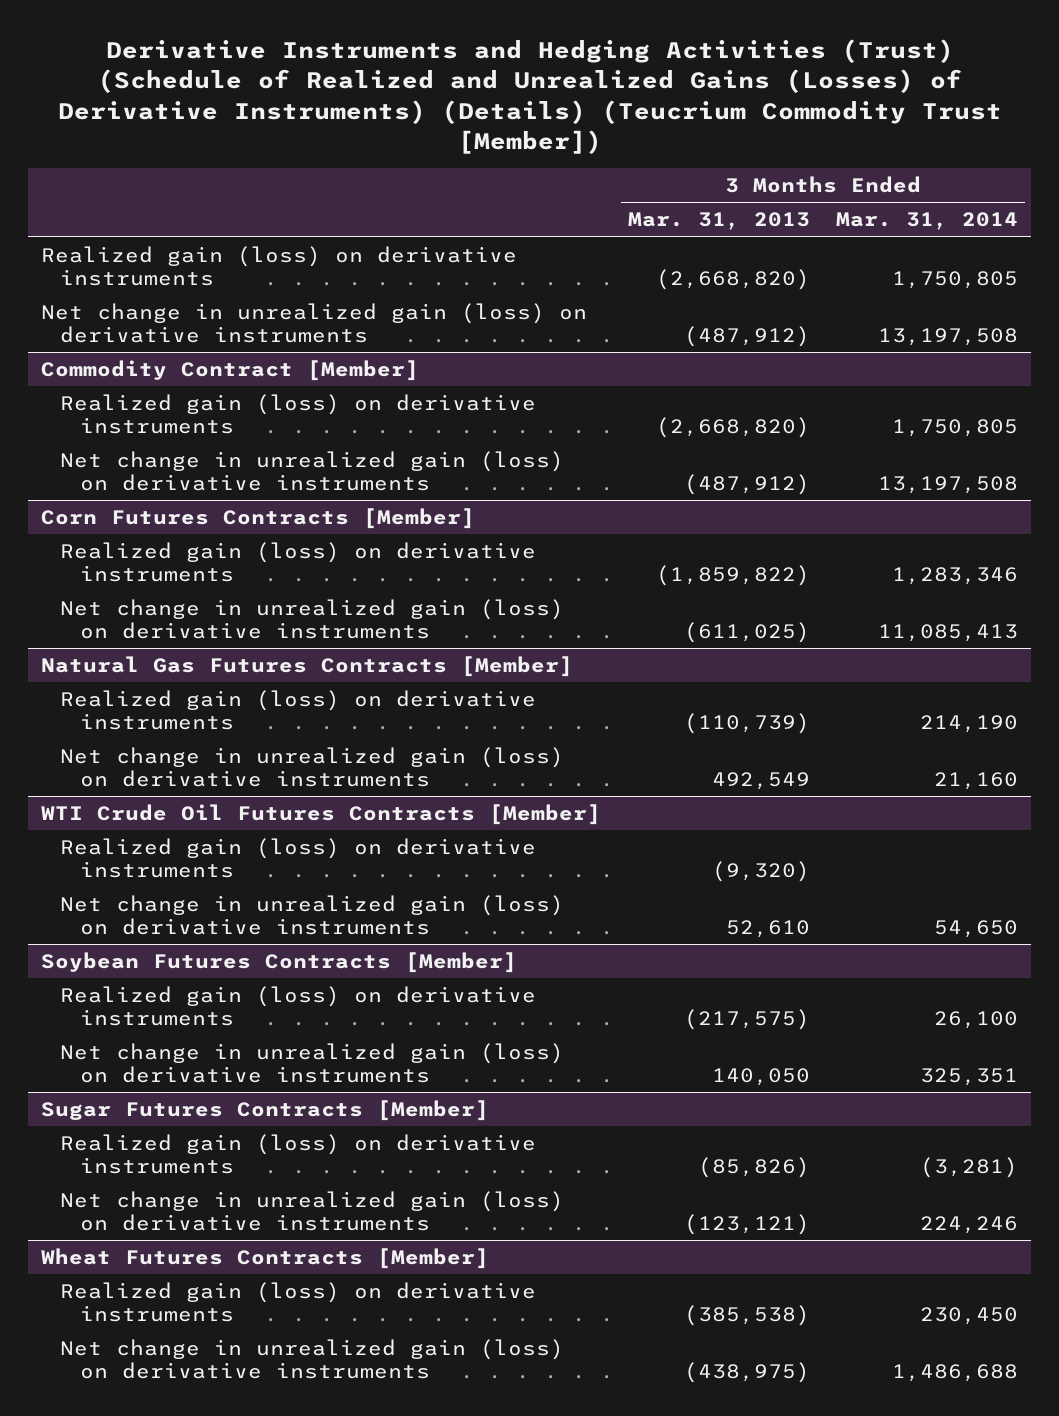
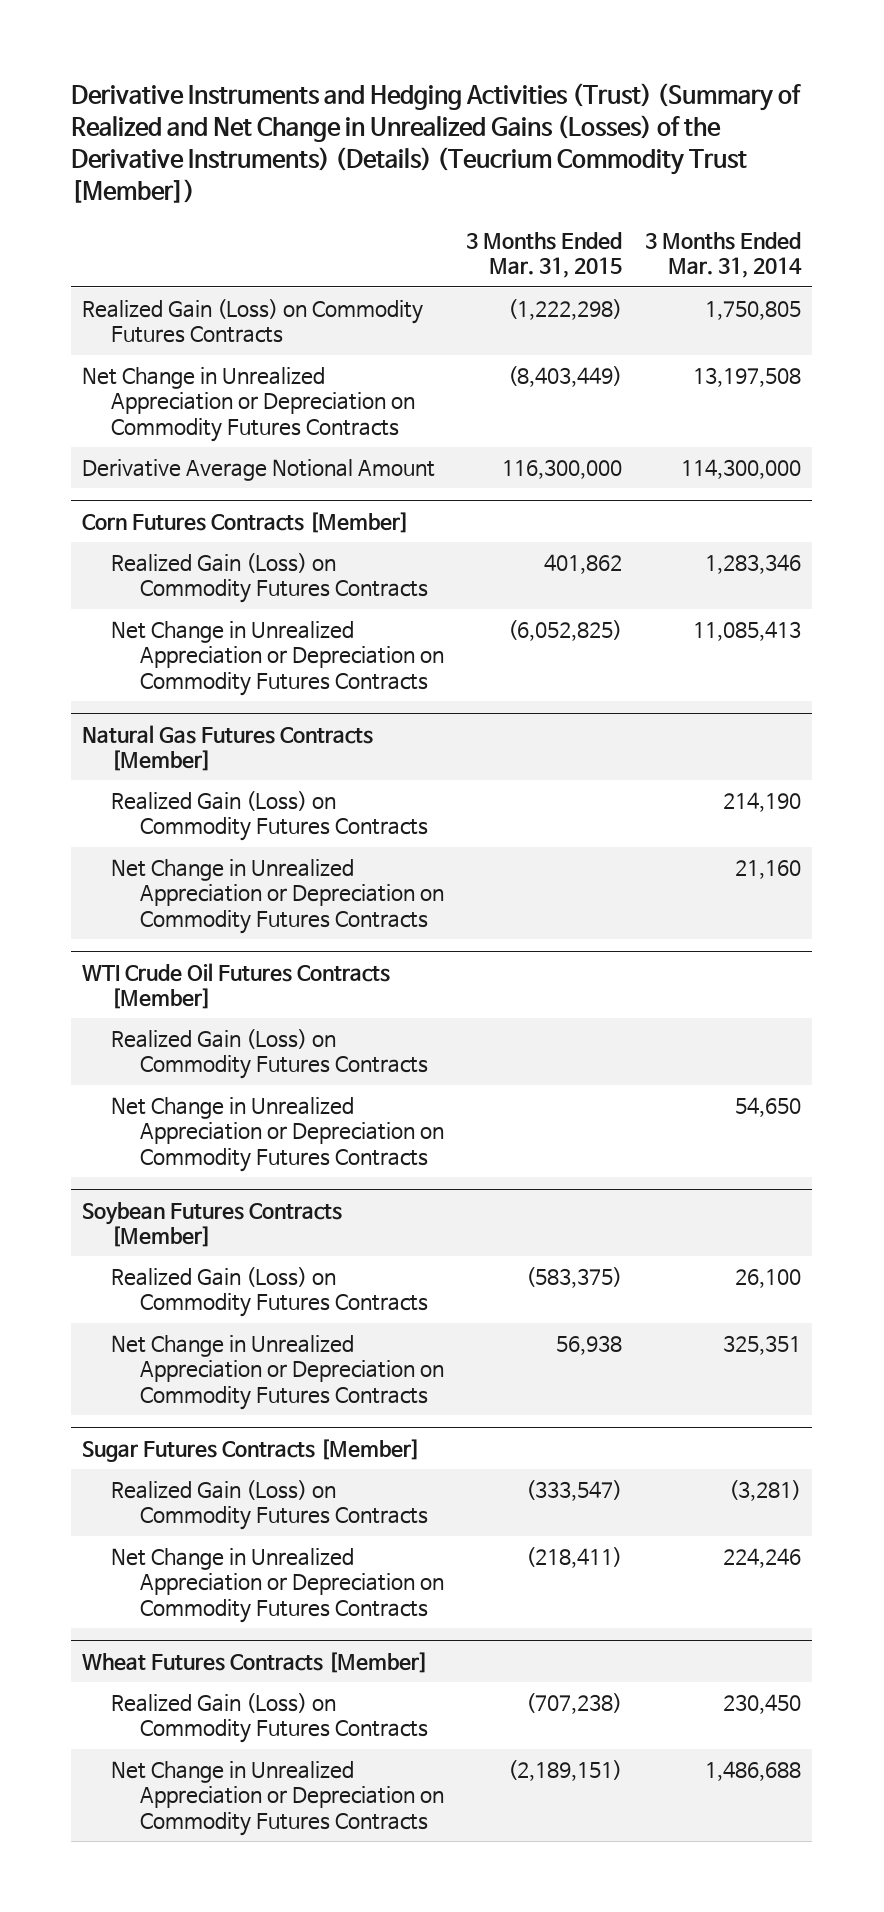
[57,39,1002,154] Derivative Instruments and Hedging Activities (Trust) (Schedule of Realized and Unrealized Gains (Losses) of Derivative Instruments) (Details) (Teucrium Commodity Trust [Member]) -> [71,83,802,204] Derivative Instruments and Hedging Activities (Trust) (Summary of Realized and Net Change in Unrealized Gains (Losses) of the Derivative Instruments) (Details) (Teucrium Commodity Trust [Member])
[627,212,810,231] Mar. 31, 2013 -> none
none -> [466,232,623,279] 3 Months Ended Mar. 31, 2015
[41,359,420,381] Commodity Contract [Member] -> none
[60,393,537,434] Realized gain (loss) on derivative instruments -> none
[60,450,565,491] Net change in unrealized gain (loss) on derivative instruments -> none
[41,245,518,286] Realized gain (loss) on derivative instruments -> [82,299,424,344] Realized Gain (Loss) on Commodity Futures Contracts
[41,302,588,343] Net change in unrealized gain (loss) on derivative instruments -> [82,367,416,442] Net Change in Unrealized Appreciation or Depreciation on Commodity Futures Contracts
none -> [82,459,436,482] Derivative Average Notional Amount
[60,541,537,582] Realized gain (loss) on derivative instruments -> [111,553,428,604] Realized Gain (Loss) on Commodity Futures Contracts
[60,598,565,639] Net change in unrealized gain (loss) on derivative instruments -> [111,621,444,696] Net Change in Unrealized Appreciation or Depreciation on Commodity Futures Contracts
[60,689,537,730] Realized gain (loss) on derivative instruments -> [111,791,428,842] Realized Gain (Loss) on Commodity Futures Contracts
[60,746,565,787] Net change in unrealized gain (loss) on derivative instruments -> [111,859,444,934] Net Change in Unrealized Appreciation or Depreciation on Commodity Futures Contracts
[60,837,537,878] Realized gain (loss) on derivative instruments -> [111,1029,428,1080] Realized Gain (Loss) on Commodity Futures Contracts
[60,894,565,935] Net change in unrealized gain (loss) on derivative instruments -> [111,1097,444,1172] Net Change in Unrealized Appreciation or Depreciation on Commodity Futures Contracts
[60,985,537,1026] Realized gain (loss) on derivative instruments -> [111,1267,428,1318] Realized Gain (Loss) on Commodity Futures Contracts
[60,1042,565,1083] Net change in unrealized gain (loss) on derivative instruments -> [111,1335,444,1410] Net Change in Unrealized Appreciation or Depreciation on Commodity Futures Contracts
[60,1133,537,1174] Realized gain (loss) on derivative instruments -> [111,1480,428,1531] Realized Gain (Loss) on Commodity Futures Contracts
[60,1190,565,1231] Net change in unrealized gain (loss) on derivative instruments -> [111,1548,444,1623] Net Change in Unrealized Appreciation or Depreciation on Commodity Futures Contracts
[60,1281,537,1322] Realized gain (loss) on derivative instruments -> [111,1693,428,1744] Realized Gain (Loss) on Commodity Futures Contracts
[60,1338,565,1379] Net change in unrealized gain (loss) on derivative instruments -> [111,1761,444,1836] Net Change in Unrealized Appreciation or Depreciation on Commodity Futures Contracts

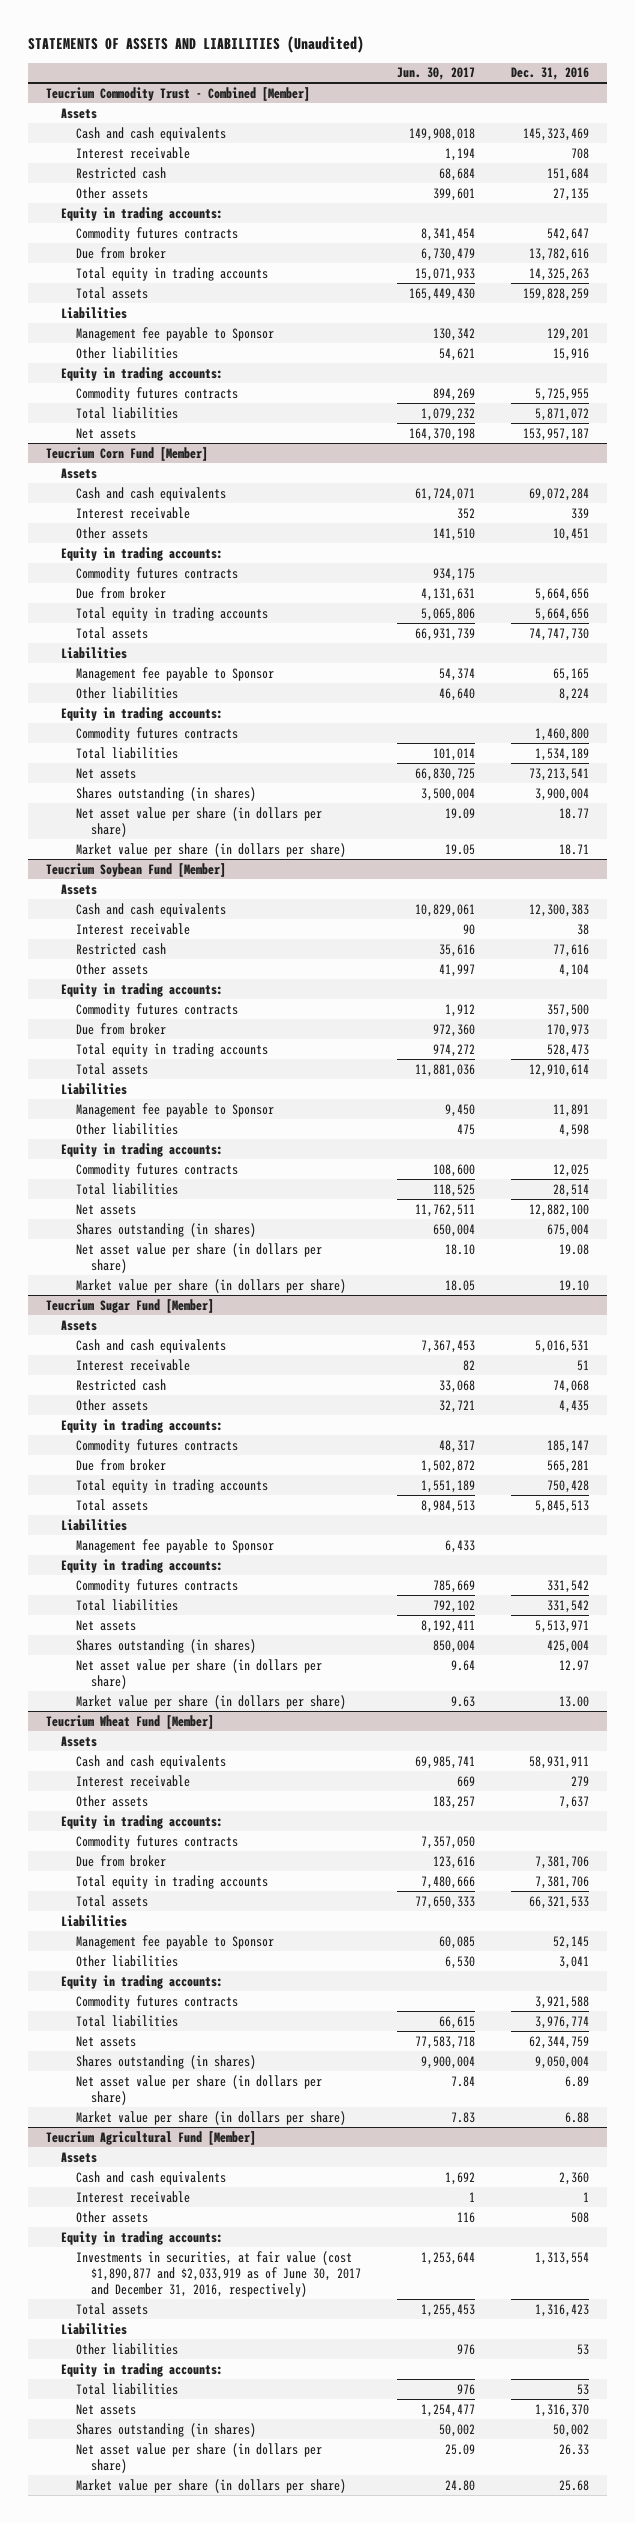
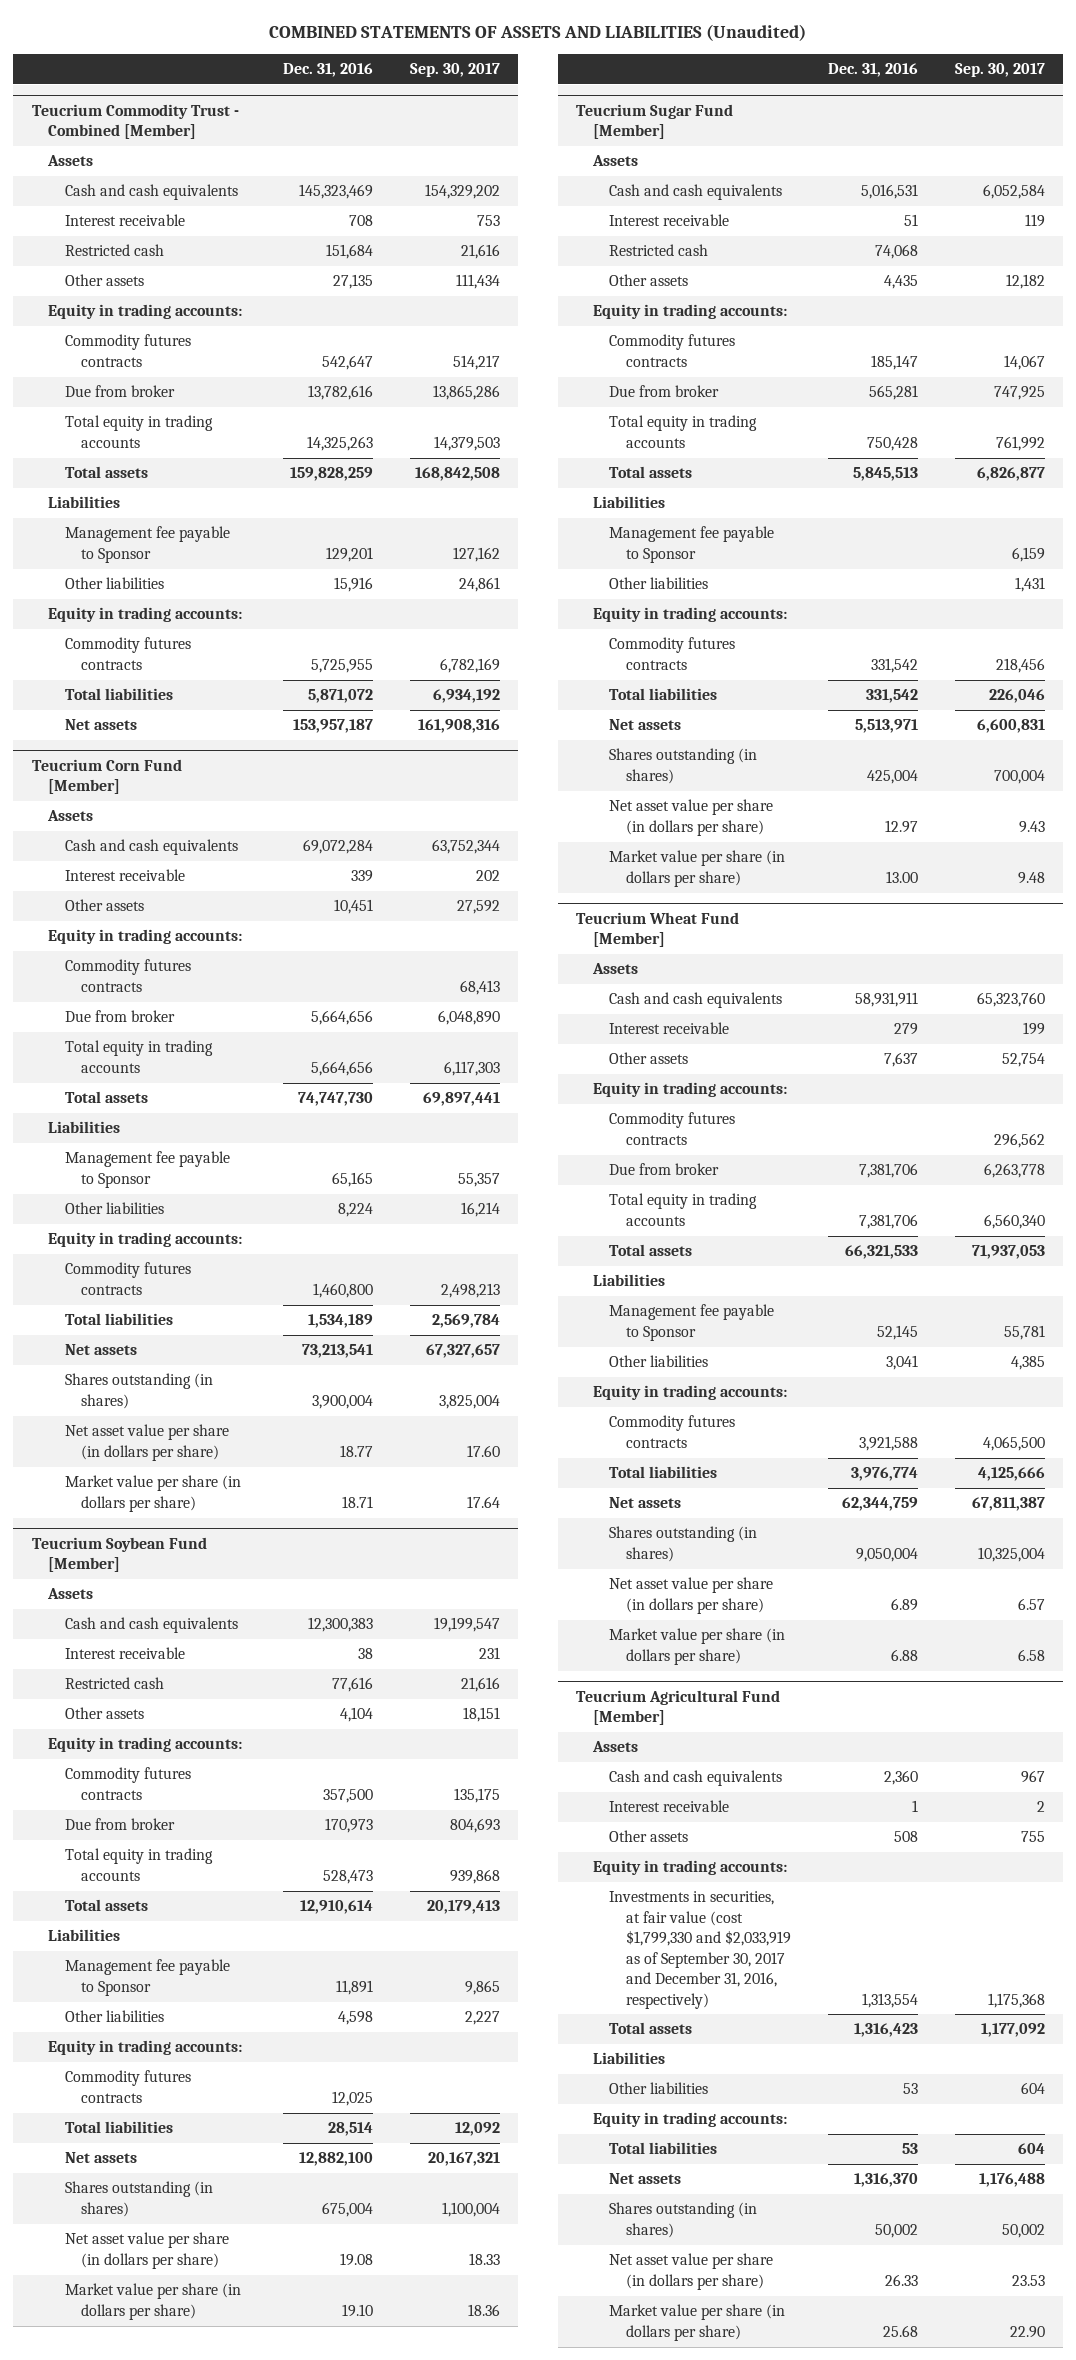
[27,35,364,53] STATEMENTS OF ASSETS AND LIABILITIES (Unaudited) -> [269,23,807,41] COMBINED STATEMENTS OF ASSETS AND LIABILITIES (Unaudited)
[397,67,476,81] Jun. 30, 2017 -> none
none -> [409,62,500,77] Sep. 30, 2017
none -> [609,577,709,590] Other liabilities
[76,2250,362,2297] Investments in securities, at fair value (cost $1,890,877 and $2,033,919 as of June 30, 2017 and December 31, 2016, respectively) -> [609,1891,791,2009] Investments in securities, at fair value (cost $1,799,330 and $2,033,919 as of September 30, 2017 and December 31, 2016, respectively)

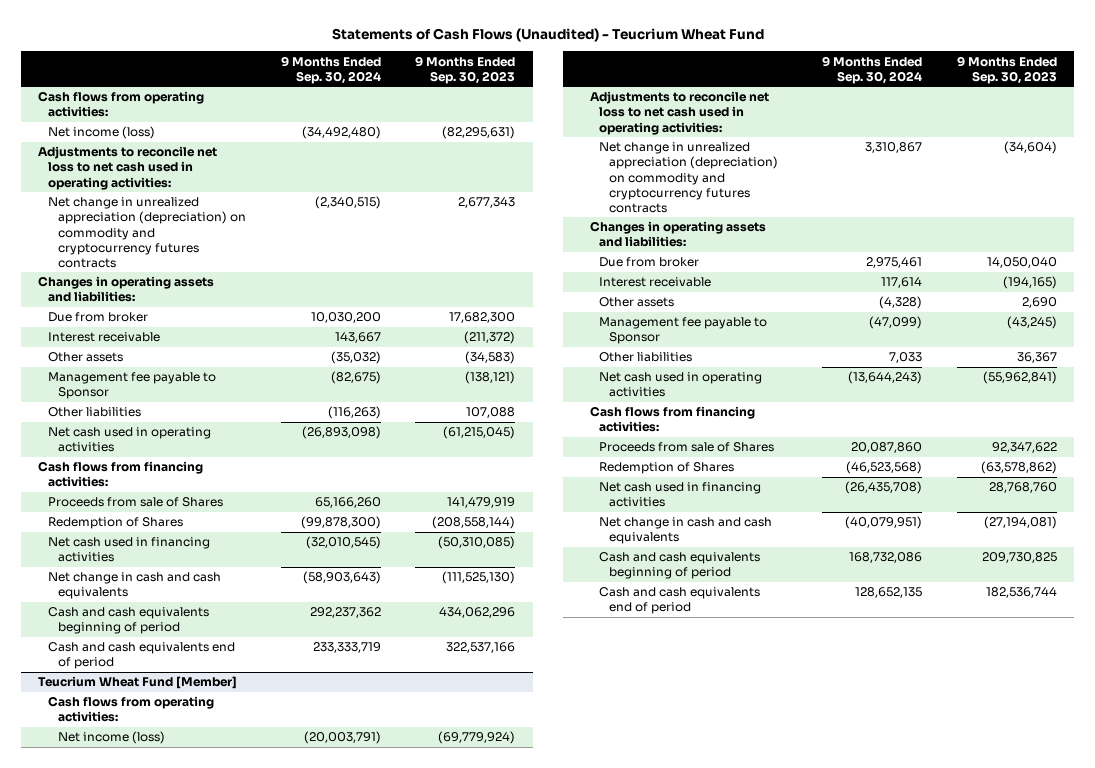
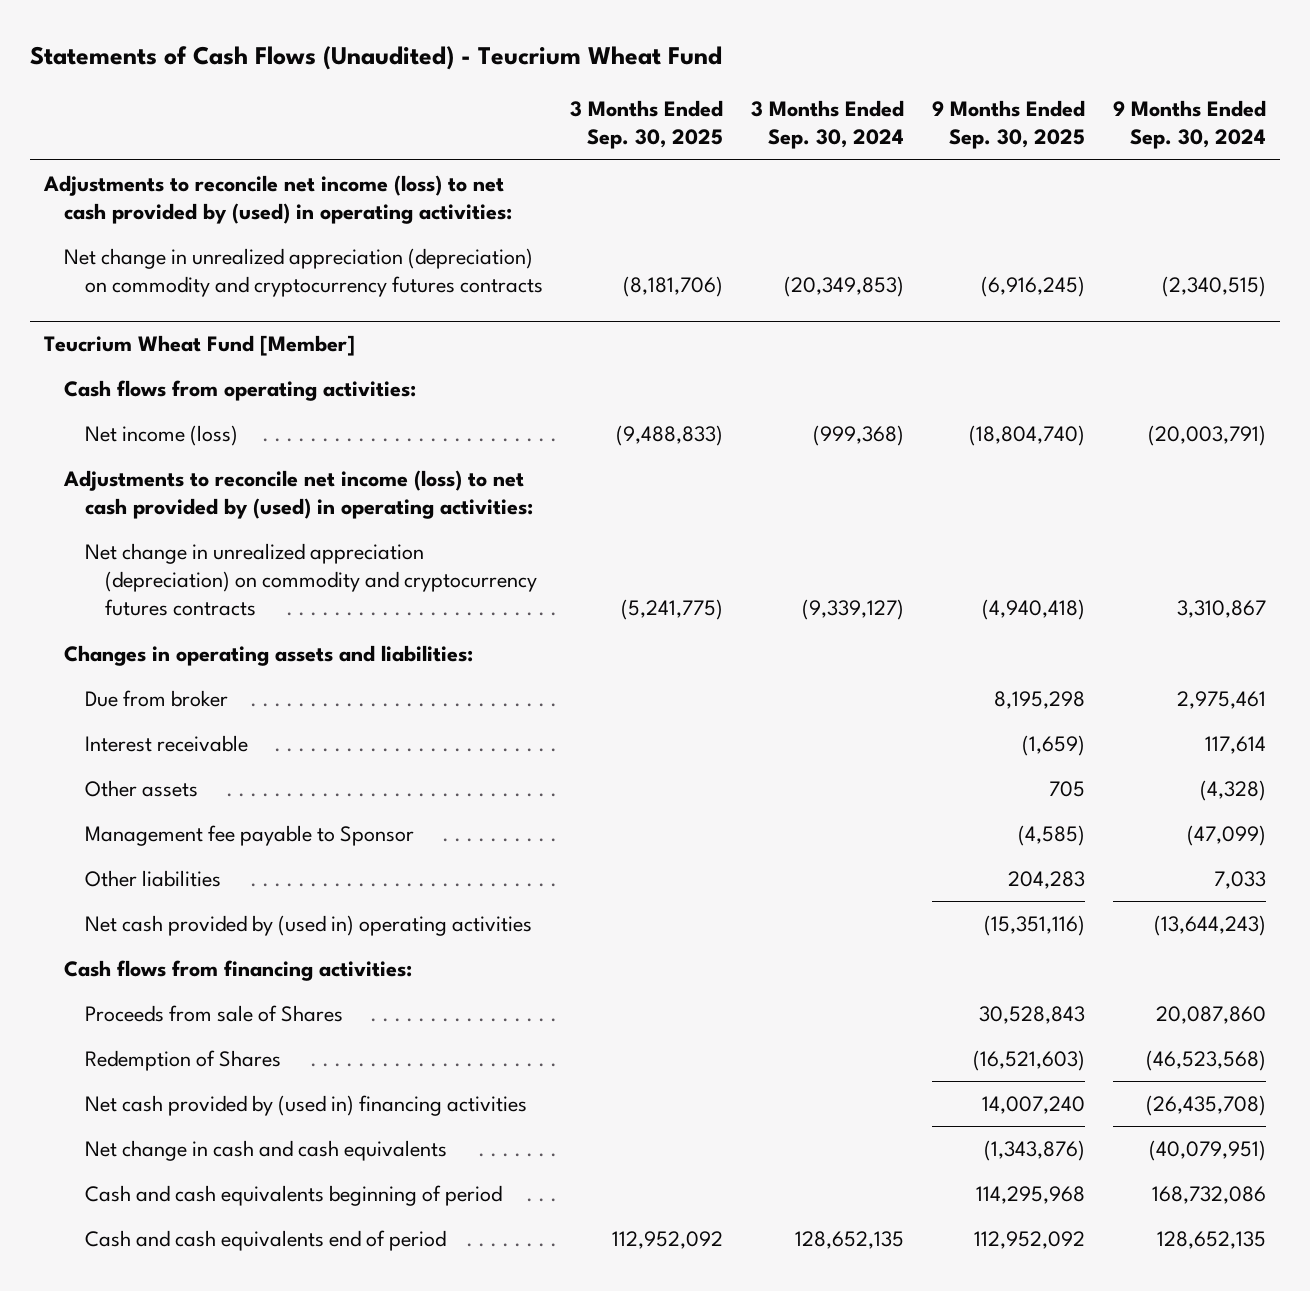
[415,55,516,84] 9 Months Ended Sep. 30, 2023 -> none
none -> [570,100,724,150] 3 Months Ended Sep. 30, 2025
none -> [751,100,905,150] 3 Months Ended Sep. 30, 2024
none -> [932,100,1086,150] 9 Months Ended Sep. 30, 2025
[38,91,205,118] Cash flows from operating activities: -> none
[47,126,155,140] Net income (loss) -> none
[38,146,218,190] Adjustments to reconcile net loss to net cash used in operating activities: -> [42,174,513,225] Adjustments to reconcile net income (loss) to net cash provided by (used) in operating activities:
[38,276,215,303] Changes in operating assets and liabilities: -> none
[47,312,148,323] Due from broker -> none
[47,332,160,343] Interest receivable -> none
[47,352,123,363] Other assets -> none
[47,372,216,400] Management fee payable to Sponsor -> none
[47,407,141,418] Other liabilities -> none
[47,427,211,453] Net cash used in operating activities -> none
[38,461,204,488] Cash flows from financing activities: -> none
[47,497,223,508] Proceeds from sale of Shares -> none
[47,517,183,530] Redemption of Shares -> none
[47,537,210,563] Net cash used in financing activities -> none
[47,572,221,600] Net change in cash and cash equivalents -> none
[47,607,209,635] Cash and cash equivalents beginning of period -> none
[47,642,235,670] Cash and cash equivalents end of period -> none
[589,91,769,135] Adjustments to reconcile net loss to net cash used in operating activities: -> [63,469,533,520] Adjustments to reconcile net income (loss) to net cash provided by (used) in operating activities:
[599,372,763,398] Net cash used in operating activities -> [84,914,532,936] Net cash provided by (used in) operating activities
[599,482,762,508] Net cash used in financing activities -> [84,1094,527,1116] Net cash provided by (used in) financing activities

